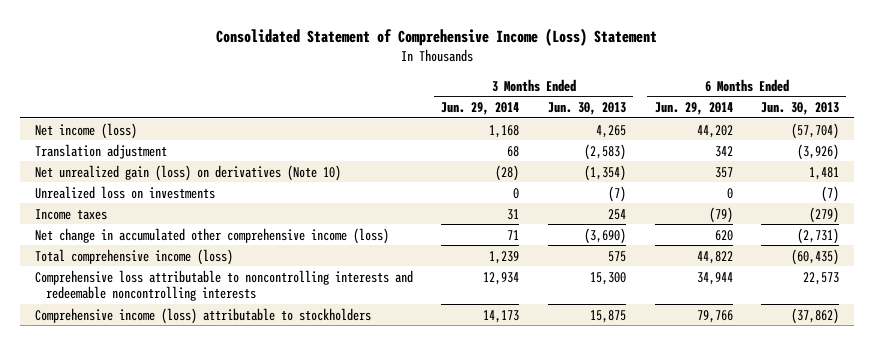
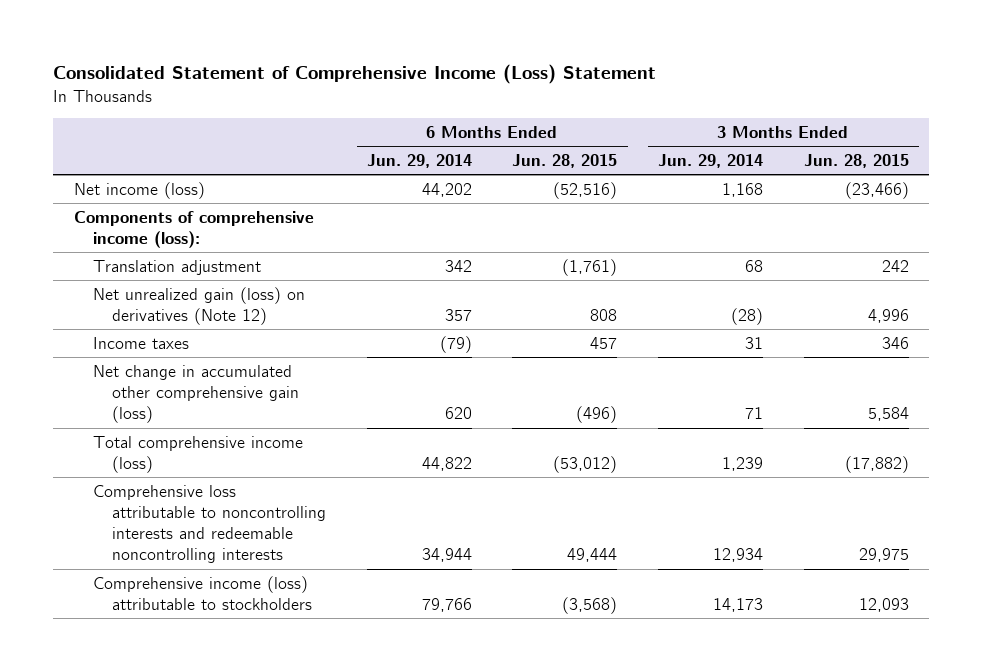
[548,102,627,116] Jun. 30, 2013 -> none
[761,102,840,116] Jun. 30, 2013 -> none
none -> [512,153,618,168] Jun. 28, 2015
none -> [803,153,909,168] Jun. 28, 2015
none -> [73,210,314,248] Components of comprehensive income (loss):
[34,185,215,199] Unrealized loss on investments -> none
[34,164,341,181] Net unrealized gain (loss) on derivatives (Note 10) -> [92,286,305,325] Net unrealized gain (loss) on derivatives (Note 12)
[34,227,389,244] Net change in accumulated other comprehensive income (loss) -> [92,364,300,424] Net change in accumulated other comprehensive gain (loss)

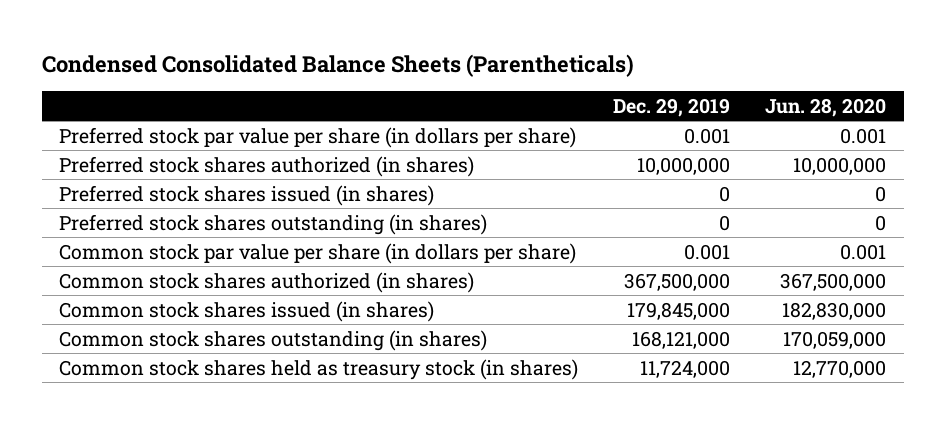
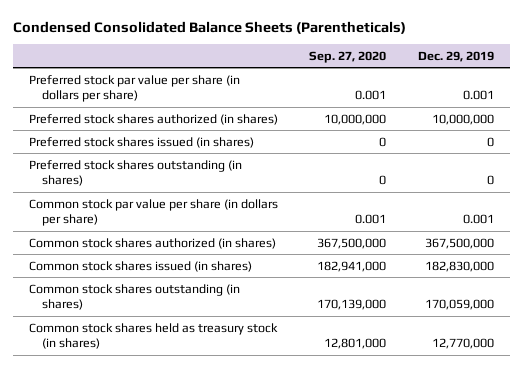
[765,97,887,117] Jun. 28, 2020 -> none
none -> [309,50,387,63] Sep. 27, 2020
[627,301,731,320] 179,845,000 -> [425,260,495,272] 182,830,000
[632,330,731,349] 168,121,000 -> [425,299,495,311] 170,059,000
[640,359,731,378] 11,724,000 -> [432,338,495,350] 12,770,000

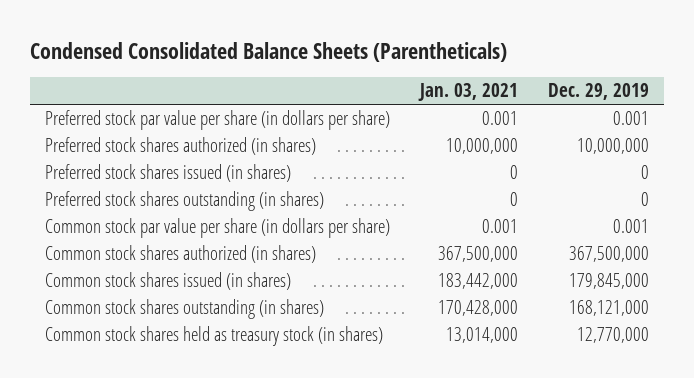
[309,50,387,63] Sep. 27, 2020 -> none
none -> [417,83,518,102] Jan. 03, 2021
[425,260,495,272] 182,830,000 -> [568,273,649,290] 179,845,000
[425,299,495,311] 170,059,000 -> [568,300,649,317] 168,121,000

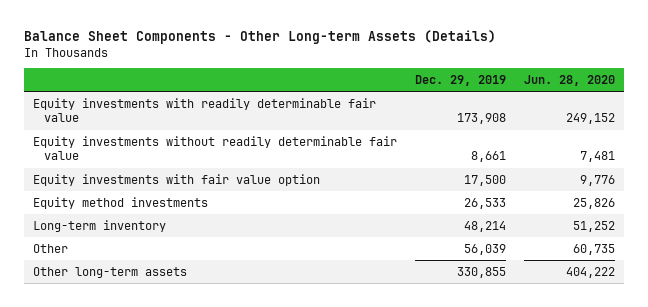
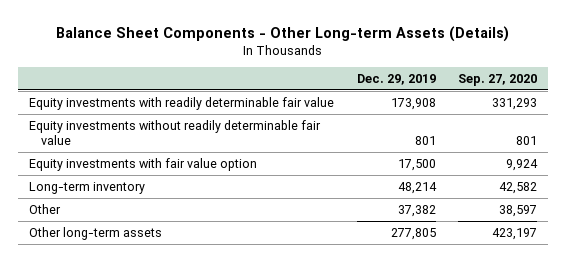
[523,74,615,86] Jun. 28, 2020 -> none
none -> [457,73,537,86] Sep. 27, 2020
[470,151,506,163] 8,661 -> [414,136,436,146] 801
[32,196,208,209] Equity method investments -> none
[463,243,506,255] 56,039 -> [397,204,436,217] 37,382
[456,266,506,278] 330,855 -> [390,227,436,240] 277,805

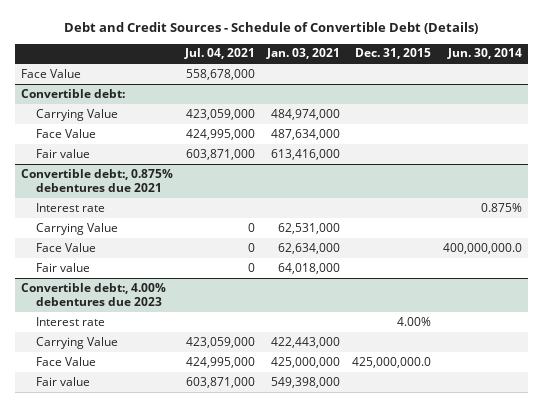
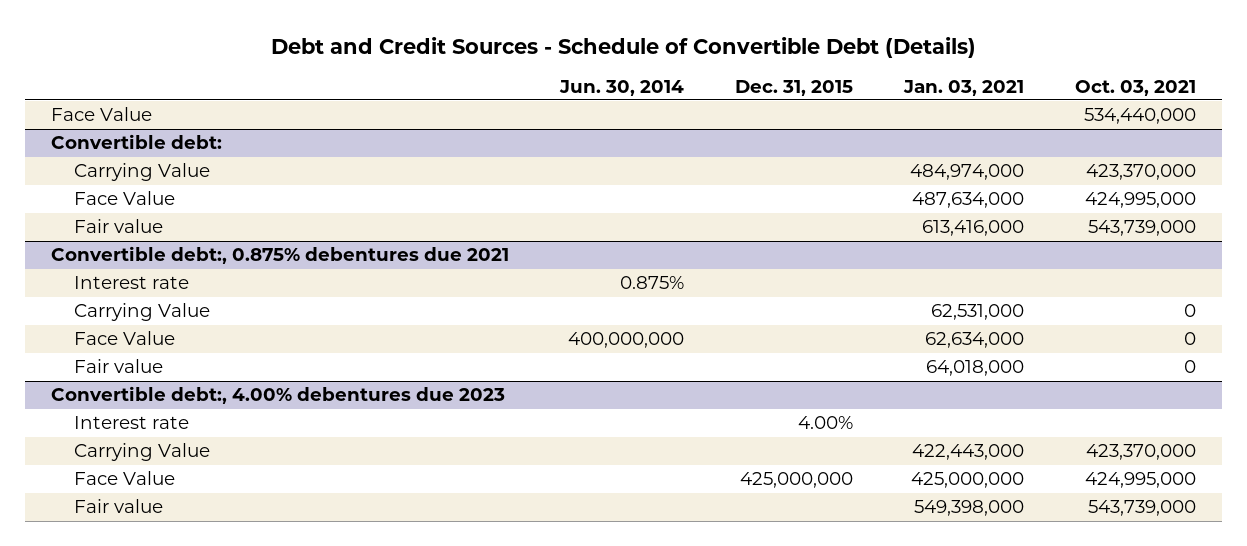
[183,48,255,60] Jul. 04, 2021 -> none
none -> [1075,79,1197,96] Oct. 03, 2021
[442,242,522,254] 400,000,000.0 -> [568,332,685,349] 400,000,000
[351,356,431,368] 425,000,000.0 -> [740,472,854,489] 425,000,000

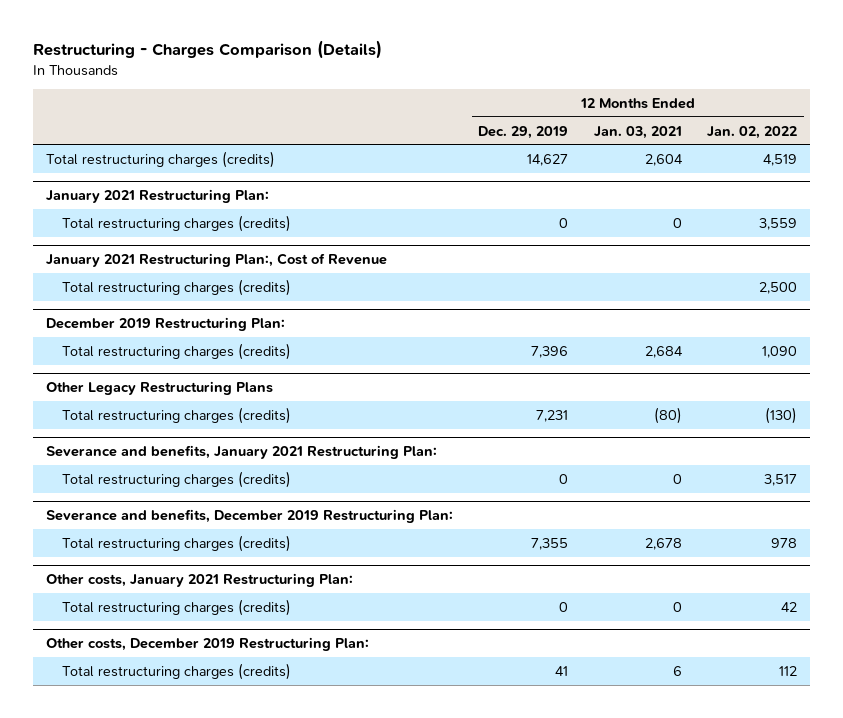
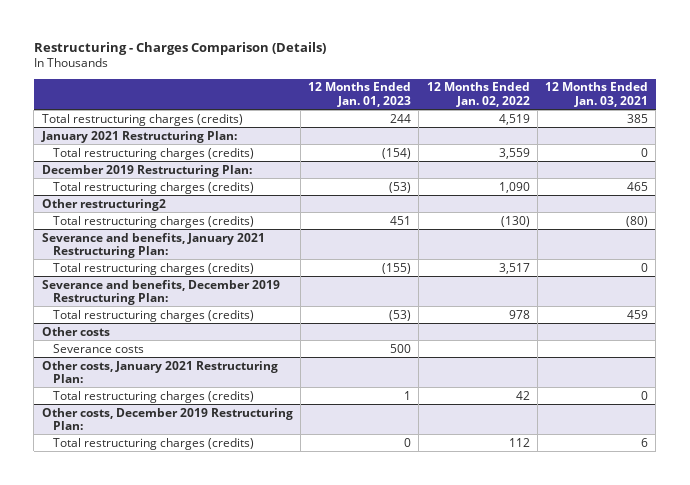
[478,125,569,139] Dec. 29, 2019 -> none
none -> [308,82,412,107] 12 Months Ended Jan. 01, 2023
[644,153,683,166] 2,604 -> [627,113,649,123] 385
[45,253,387,268] January 2021 Restructuring Plan:, Cost of Revenue -> none
[62,278,292,296] Total restructuring charges (credits) -> none
[644,345,683,358] 2,684 -> [627,181,649,191] 465
[45,381,273,396] Other Legacy Restructuring Plans -> [41,198,166,211] Other restructuring2
[644,537,682,550] 2,678 -> [627,309,649,319] 459
none -> [41,326,110,336] Other costs
none -> [52,343,144,353] Severance costs

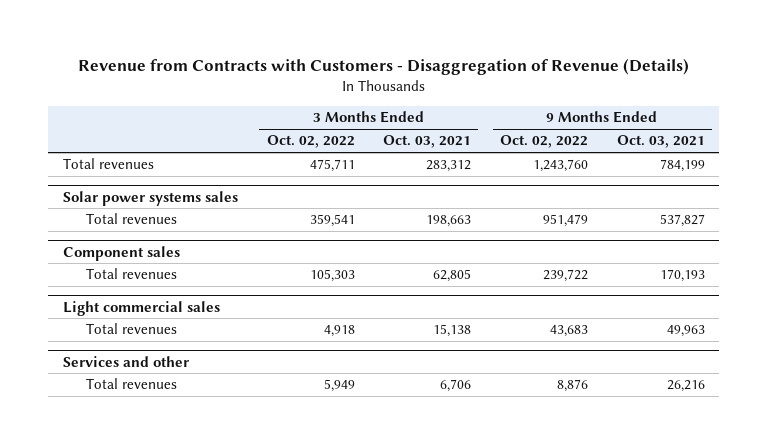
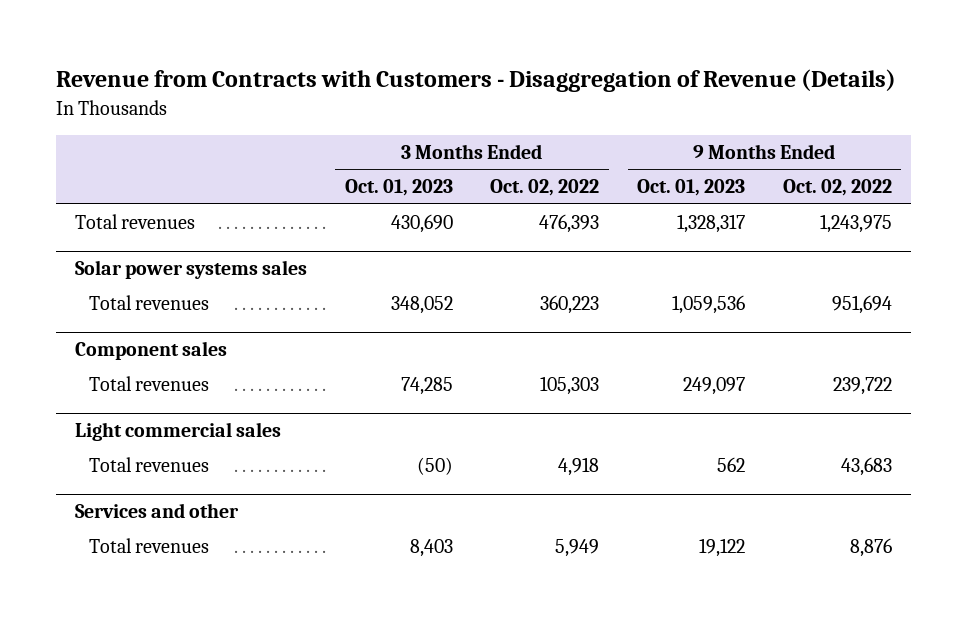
[383,135,472,149] Oct. 03, 2021 -> none
[616,135,705,149] Oct. 03, 2021 -> none
none -> [344,179,453,197] Oct. 01, 2023
none -> [637,179,746,197] Oct. 01, 2023
[309,159,355,173] 475,711 -> [539,214,600,234] 476,393
[533,159,589,173] 1,243,760 -> [819,214,892,234] 1,243,975
[309,214,355,228] 359,541 -> [540,295,600,315] 360,223
[543,214,589,228] 951,479 -> [831,295,892,315] 951,694

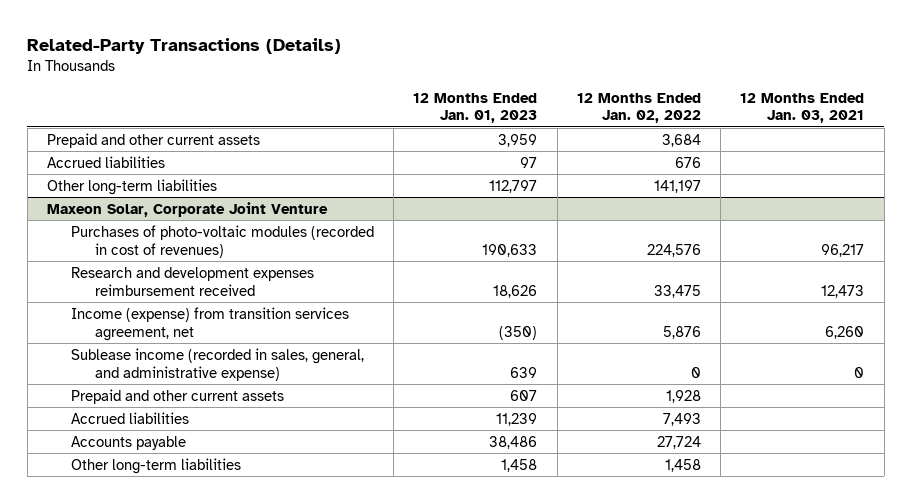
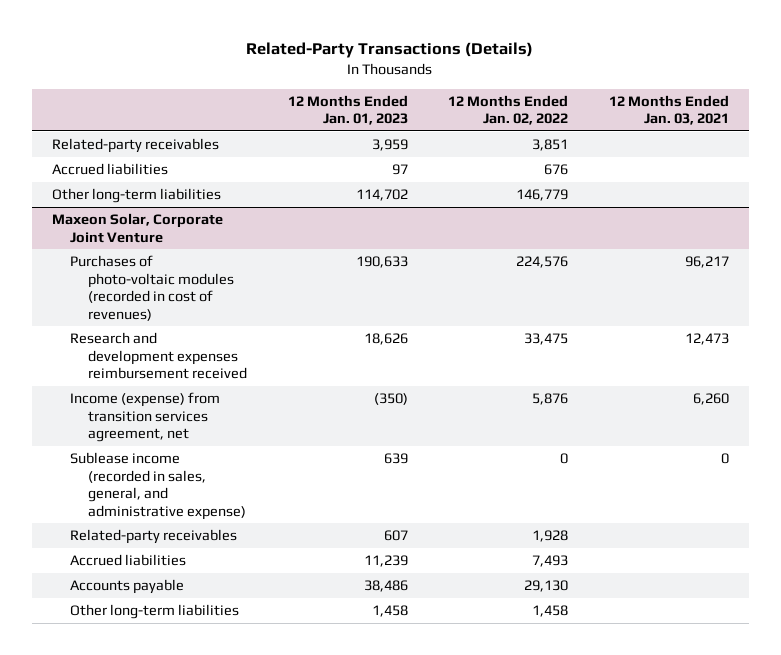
[46,132,260,148] Prepaid and other current assets -> none
none -> [52,138,220,154] Related-party receivables
[489,179,538,193] 112,797 -> [355,189,408,202] 114,702
[653,179,701,193] 141,197 -> [516,189,569,202] 146,779
[70,388,284,404] Prepaid and other current assets -> [70,529,238,545] Related-party receivables
[656,435,701,449] 27,724 -> [524,580,569,593] 29,130

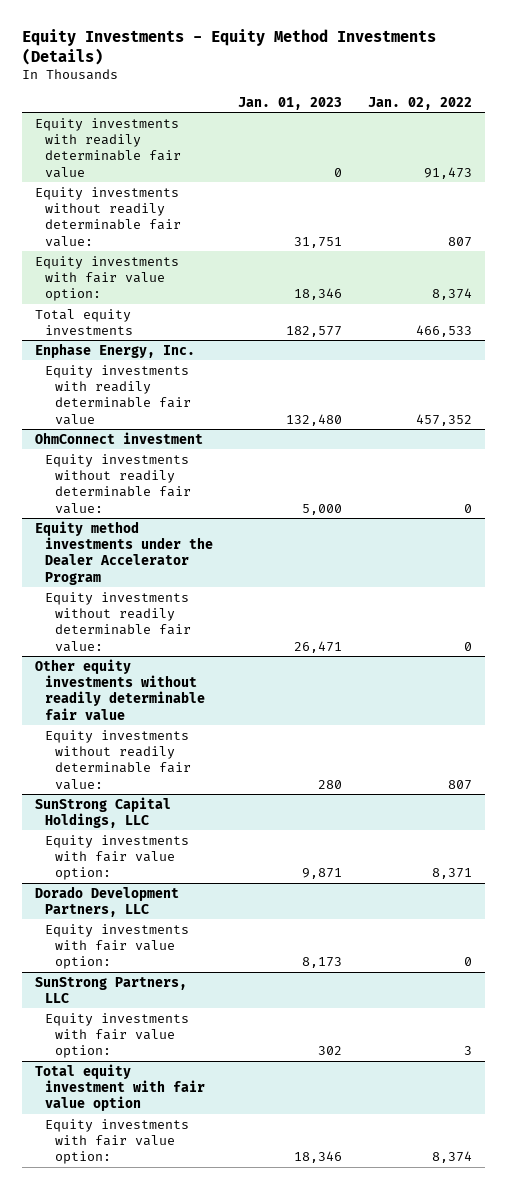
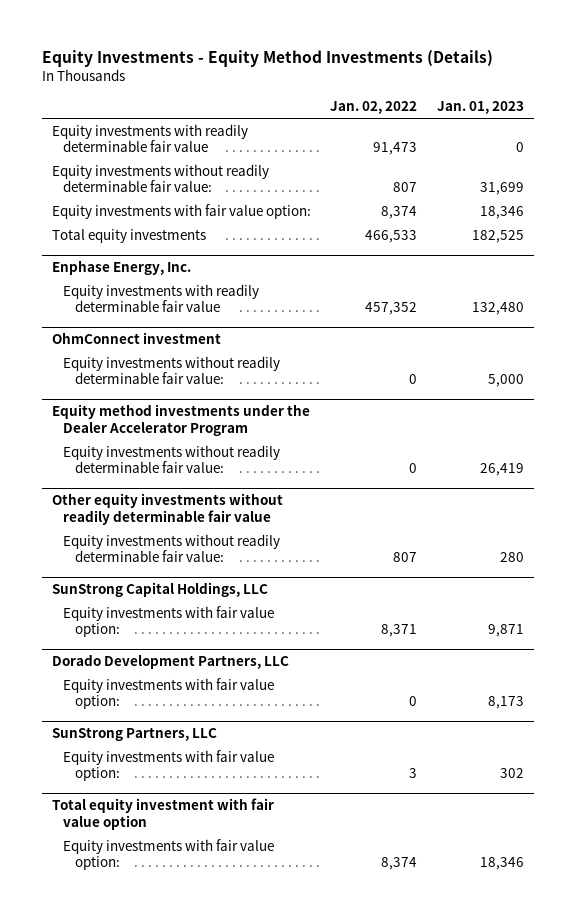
[294,236,343,248] 31,751 -> [479,182,524,196] 31,699
[286,325,343,337] 182,577 -> [471,229,524,243] 182,525
[294,640,343,653] 26,471 -> [479,463,524,477] 26,419

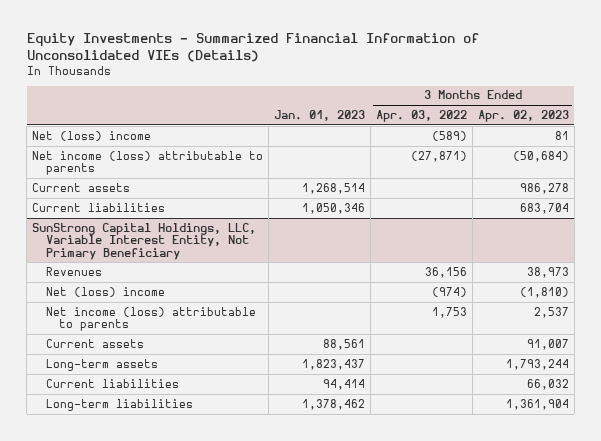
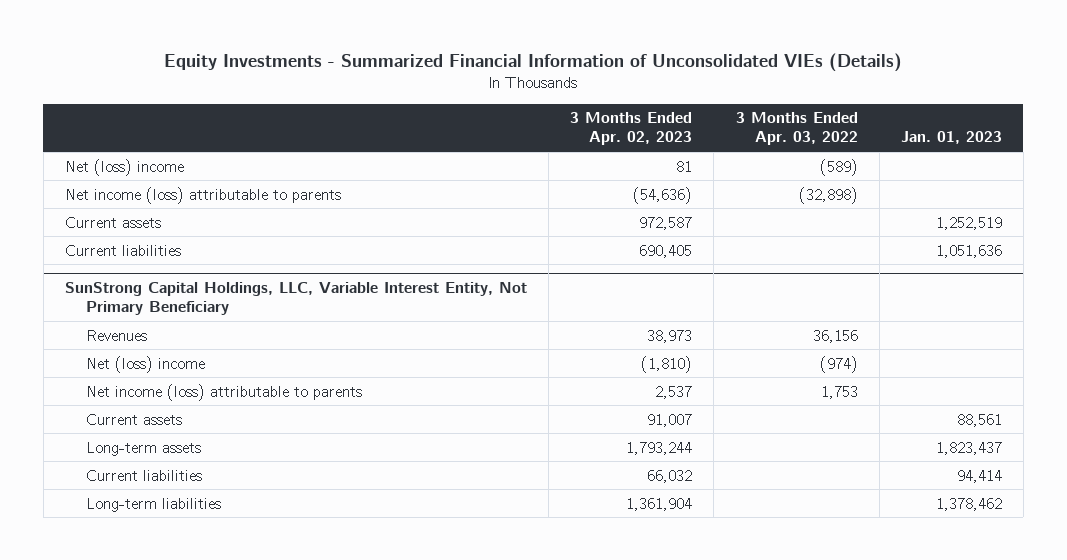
[411,150,468,162] (27,871) -> [798,186,858,204] (32,898)
[512,150,569,162] (50,684) -> [633,186,693,204] (54,636)
[302,182,366,194] 1,268,514 -> [935,216,1002,230] 1,252,519
[519,182,569,194] 986,278 -> [639,216,693,230] 972,587
[302,202,366,214] 1,050,346 -> [935,244,1002,258] 1,051,636
[519,202,569,214] 683,704 -> [639,244,693,258] 690,405

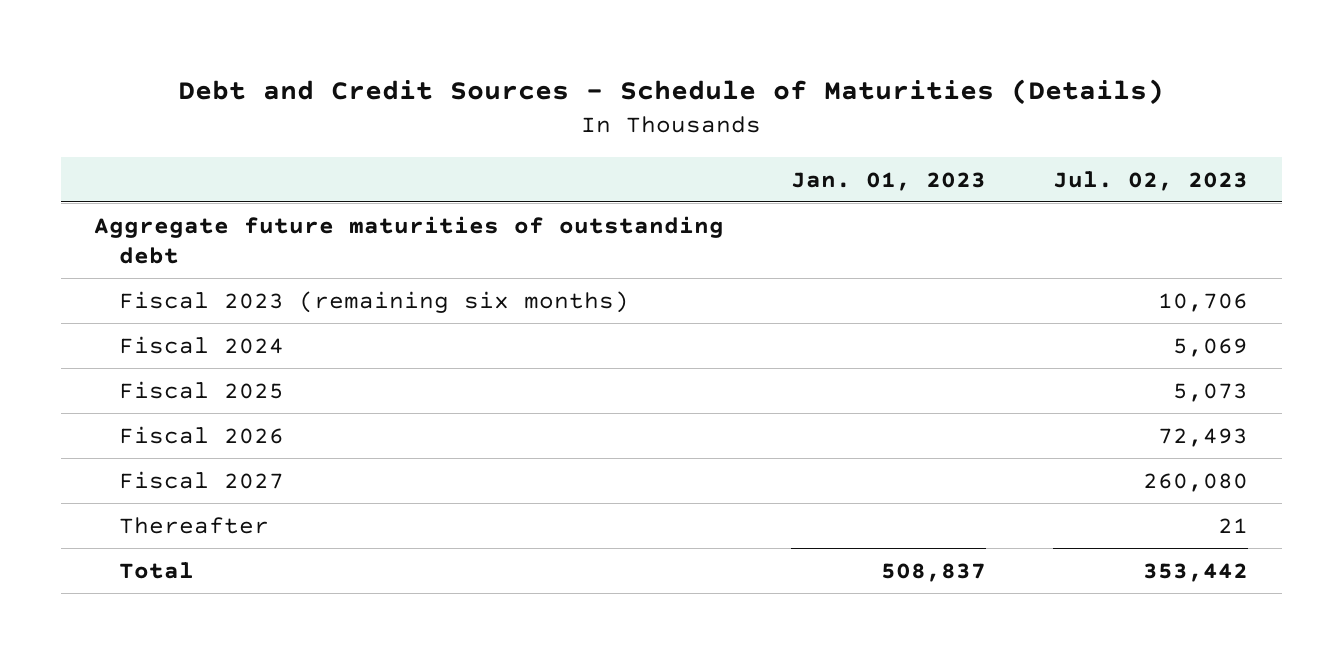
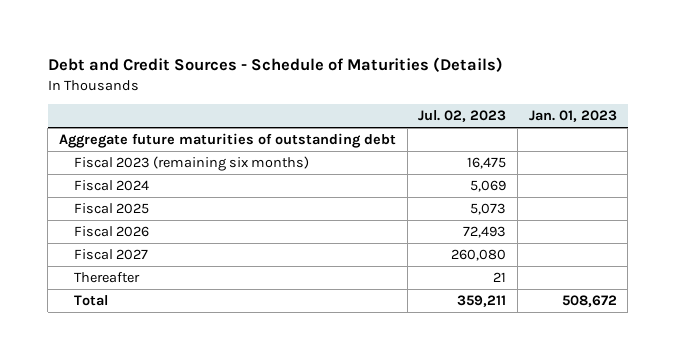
[1158,292,1249,312] 10,706 -> [467,157,507,170] 16,475
[881,562,987,582] 508,837 -> [561,295,617,308] 508,672
[1143,562,1249,582] 353,442 -> [457,295,507,308] 359,211

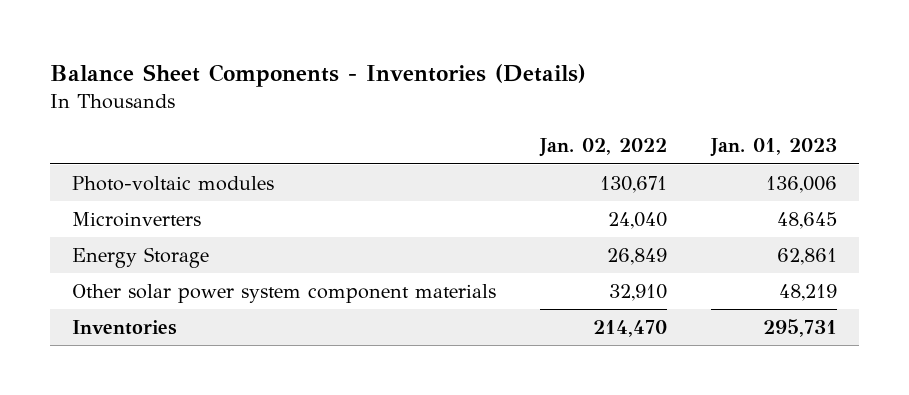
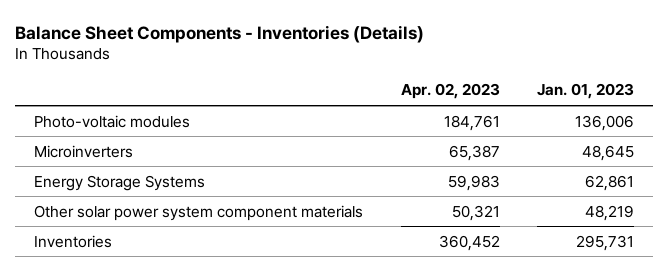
[539,138,668,158] Jan. 02, 2022 -> none
none -> [400,83,500,100] Apr. 02, 2023
[72,246,210,268] Energy Storage -> [33,174,205,191] Energy Storage Systems

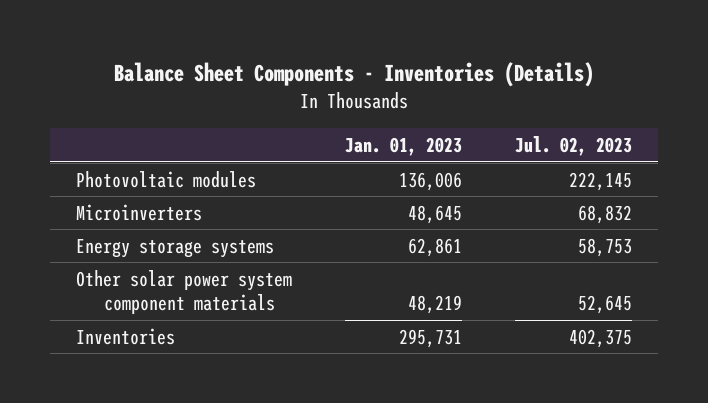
[400,83,500,100] Apr. 02, 2023 -> none
none -> [514,135,632,156] Jul. 02, 2023
[33,114,190,128] Photo-voltaic modules -> [76,170,257,188] Photovoltaic modules
[33,174,205,191] Energy Storage Systems -> [76,238,275,258] Energy storage systems

